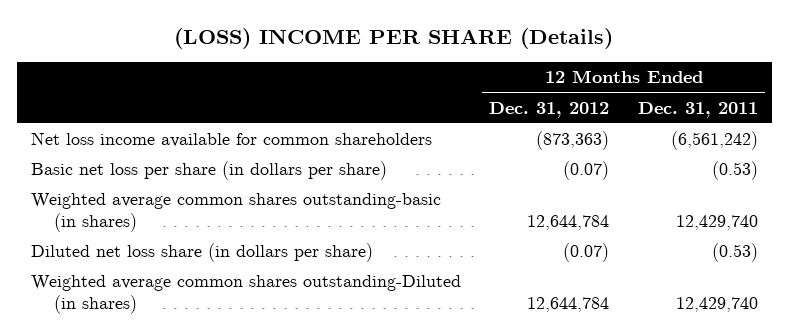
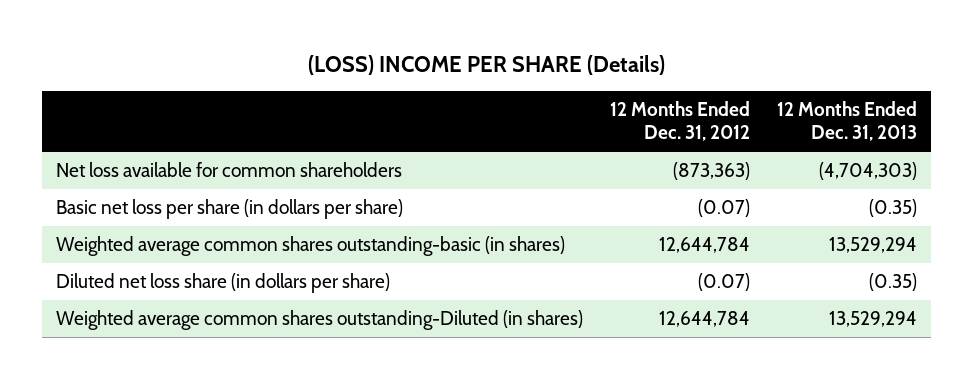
[637,101,758,118] Dec. 31, 2011 -> none
none -> [777,100,918,142] 12 Months Ended Dec. 31, 2013
[30,132,432,148] Net loss income available for common shareholders -> [55,162,402,178] Net loss available for common shareholders

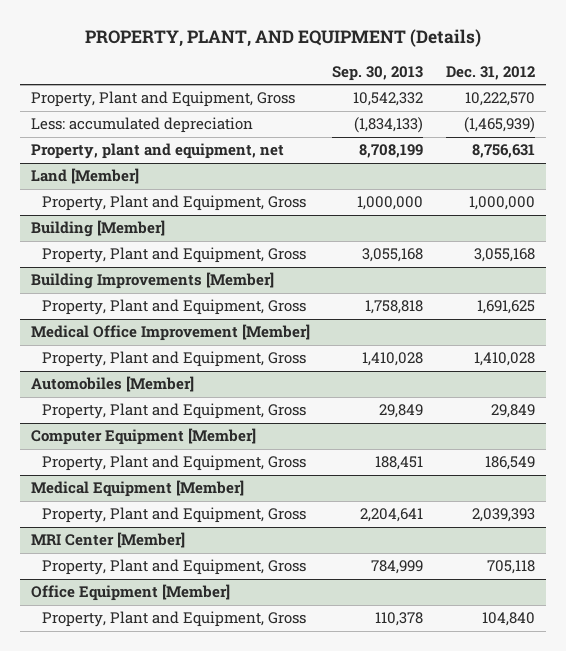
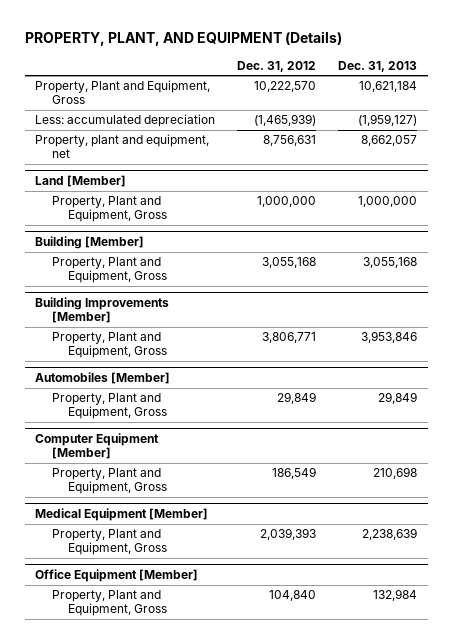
[332,65,424,81] Sep. 30, 2013 -> none
none -> [337,60,417,72] Dec. 31, 2013
[31,324,311,342] Medical Office Improvement [Member] -> none
[41,351,306,368] Property, Plant and Equipment, Gross -> none
[476,300,535,315] 1,691,625 -> [262,332,317,344] 3,806,771
[31,532,186,549] MRI Center [Member] -> none
[41,559,306,576] Property, Plant and Equipment, Gross -> none

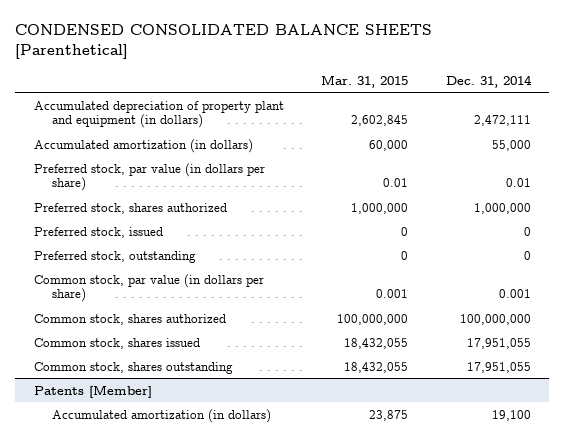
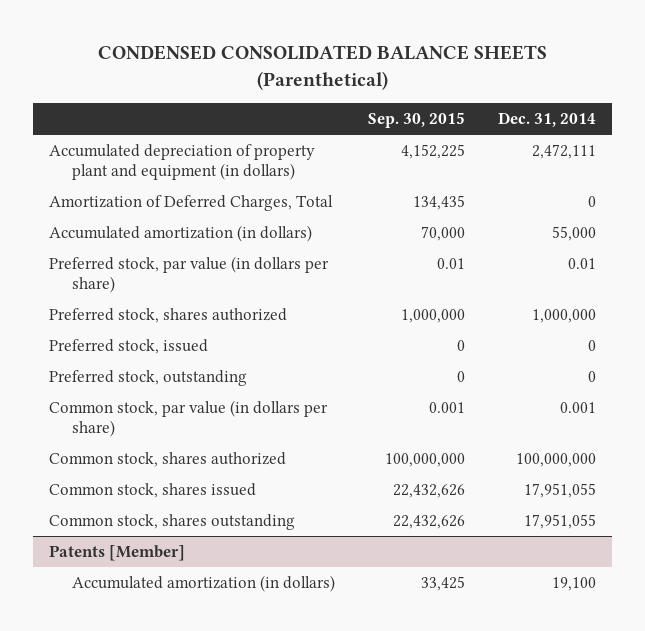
[15,24,433,60] CONDENSED CONSOLIDATED BALANCE SHEETS [Parenthetical] -> [97,45,547,90] CONDENSED CONSOLIDATED BALANCE SHEETS (Parenthetical)
[321,74,409,88] Mar. 31, 2015 -> none
none -> [368,112,466,129] Sep. 30, 2015
none -> [49,195,334,212] Amortization of Deferred Charges, Total

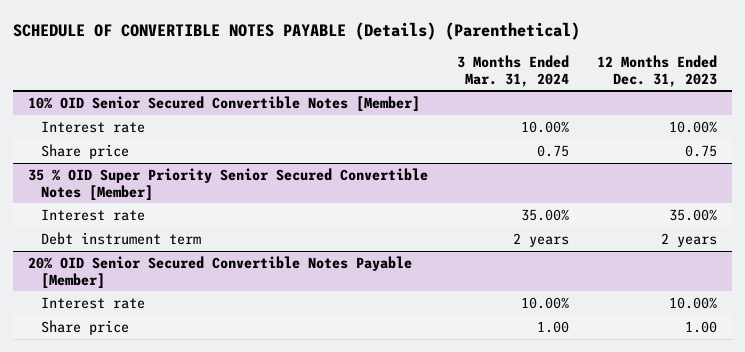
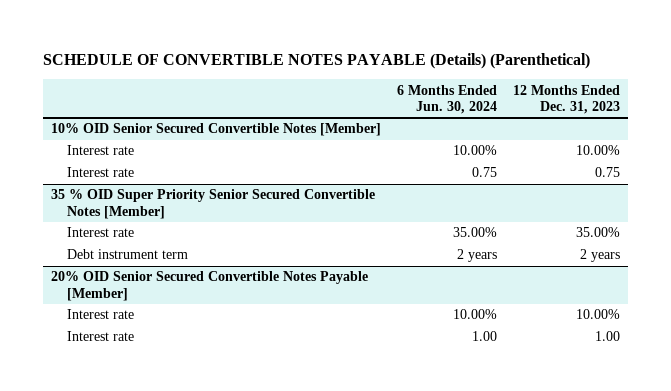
[456,54,569,87] 3 Months Ended Mar. 31, 2024 -> none
none -> [397,84,498,115] 6 Months Ended Jun. 30, 2024
[41,143,130,159] Share price -> [66,167,134,178] Interest rate
[41,319,130,335] Share price -> [66,331,134,342] Interest rate

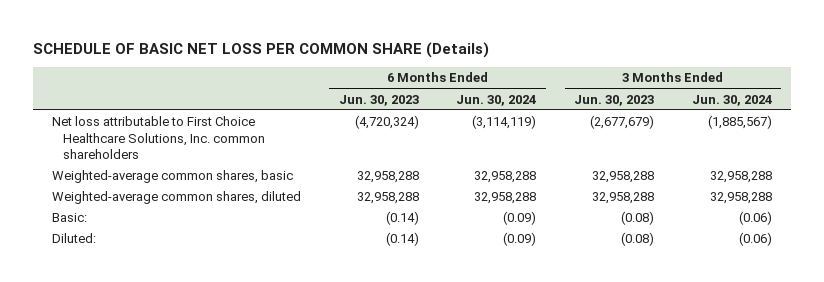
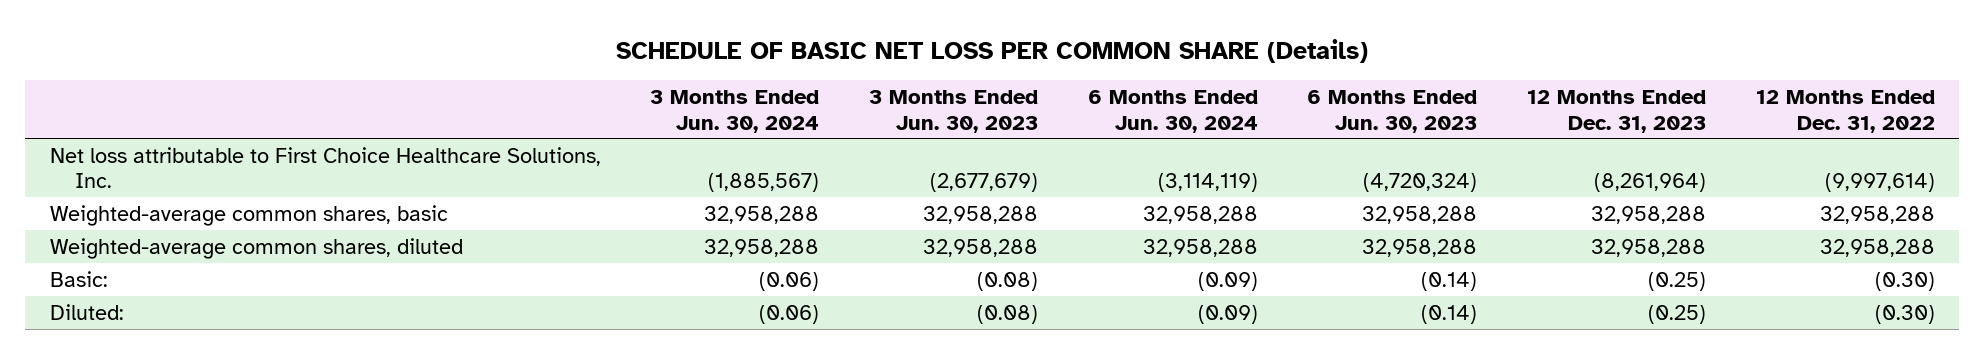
none -> [1526,90,1706,133] 12 Months Ended Dec. 31, 2023
none -> [1755,90,1935,133] 12 Months Ended Dec. 31, 2022
[52,116,266,159] Net loss attributable to First Choice Healthcare Solutions, Inc. common shareholders -> [49,146,601,189] Net loss attributable to First Choice Healthcare Solutions, Inc.

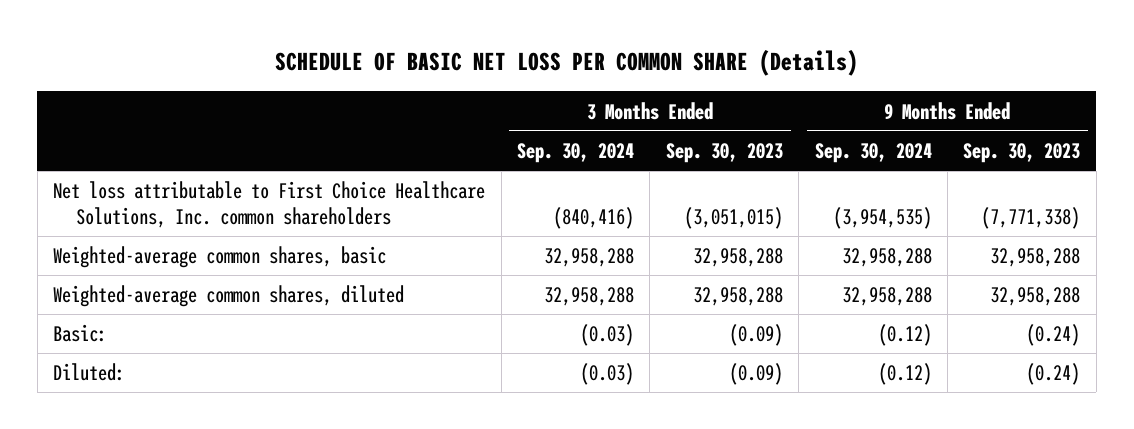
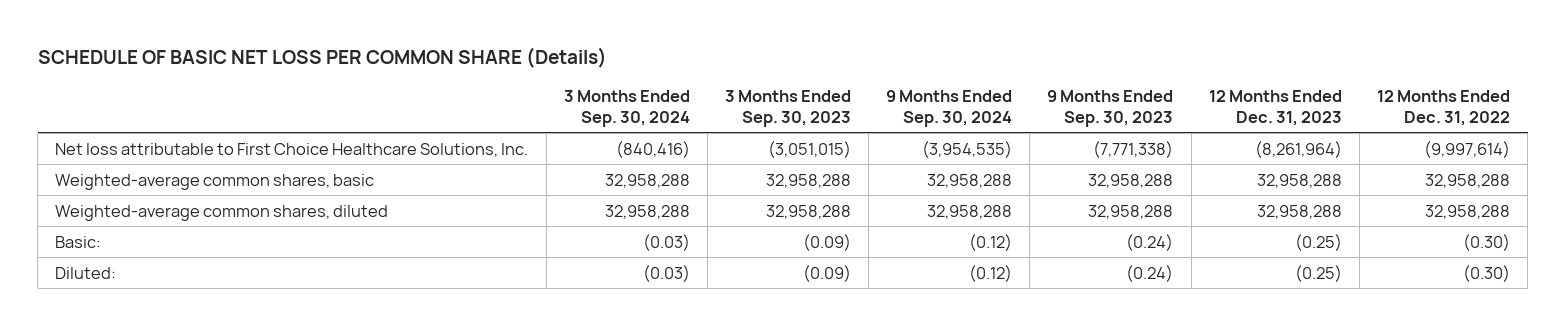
none -> [1208,90,1342,126] 12 Months Ended Dec. 31, 2023
none -> [1376,90,1510,126] 12 Months Ended Dec. 31, 2022
[53,181,486,228] Net loss attributable to First Choice Healthcare Solutions, Inc. common shareholders -> [55,142,529,157] Net loss attributable to First Choice Healthcare Solutions, Inc.

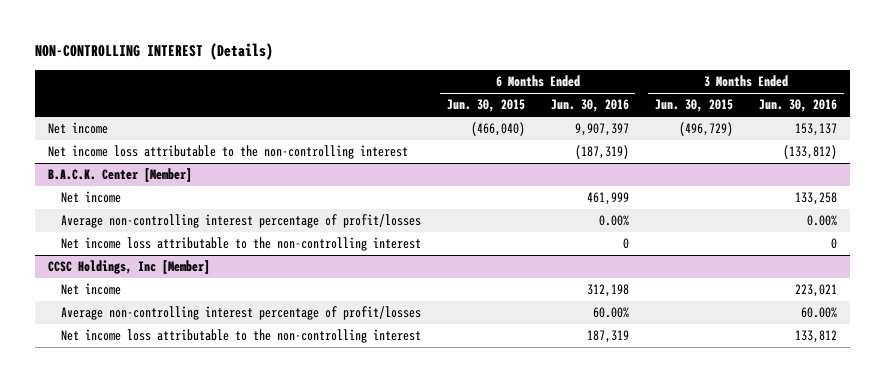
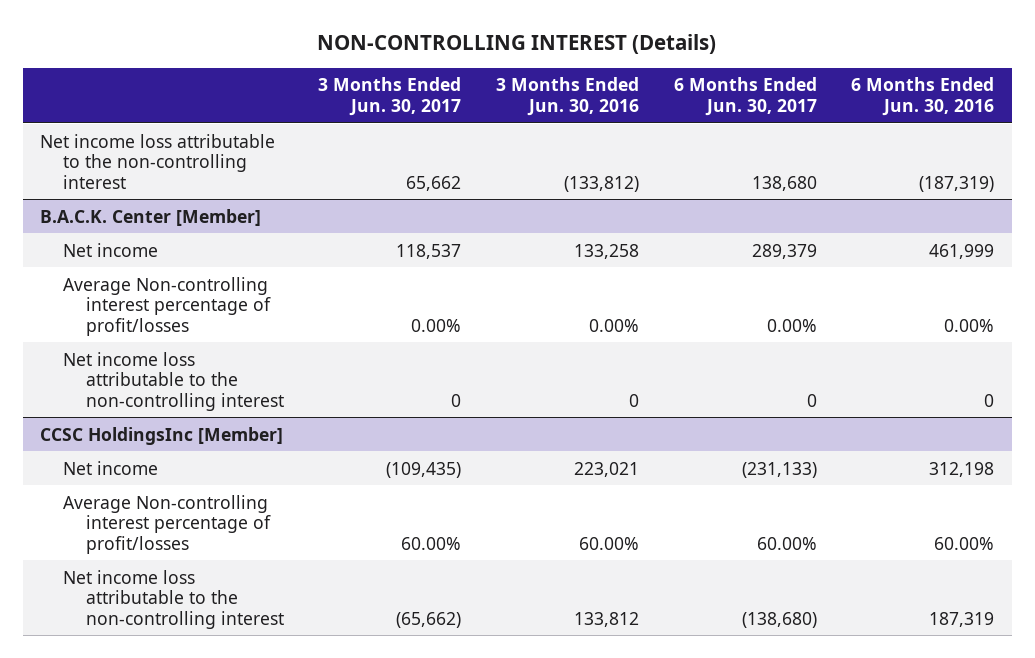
[446,99,525,113] Jun. 30, 2015 -> none
[654,99,733,113] Jun. 30, 2015 -> none
none -> [318,77,462,116] 3 Months Ended Jun. 30, 2017
none -> [673,77,817,116] 6 Months Ended Jun. 30, 2017
[48,122,109,135] Net income -> none
[60,214,421,229] Average non-controlling interest percentage of profit/losses -> [62,276,271,336] Average Non-controlling interest percentage of profit/losses
[48,260,211,275] CCSC Holdings, Inc [Member] -> [40,426,284,445] CCSC HoldingsInc [Member]
[60,306,421,321] Average non-controlling interest percentage of profit/losses -> [62,494,271,554] Average Non-controlling interest percentage of profit/losses

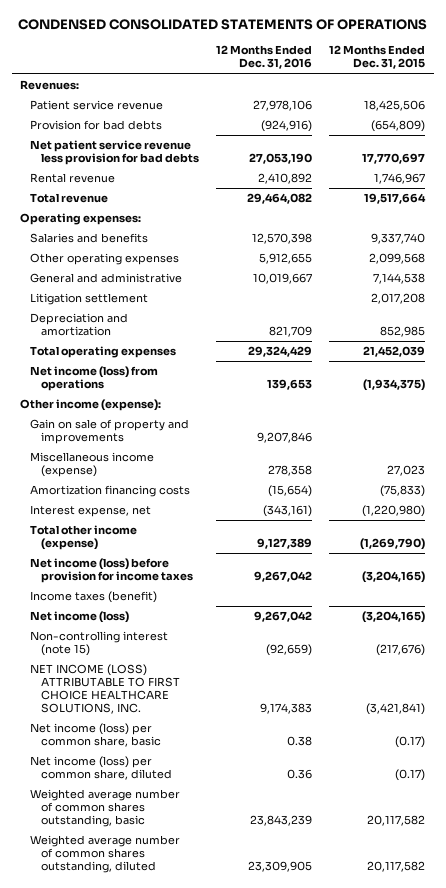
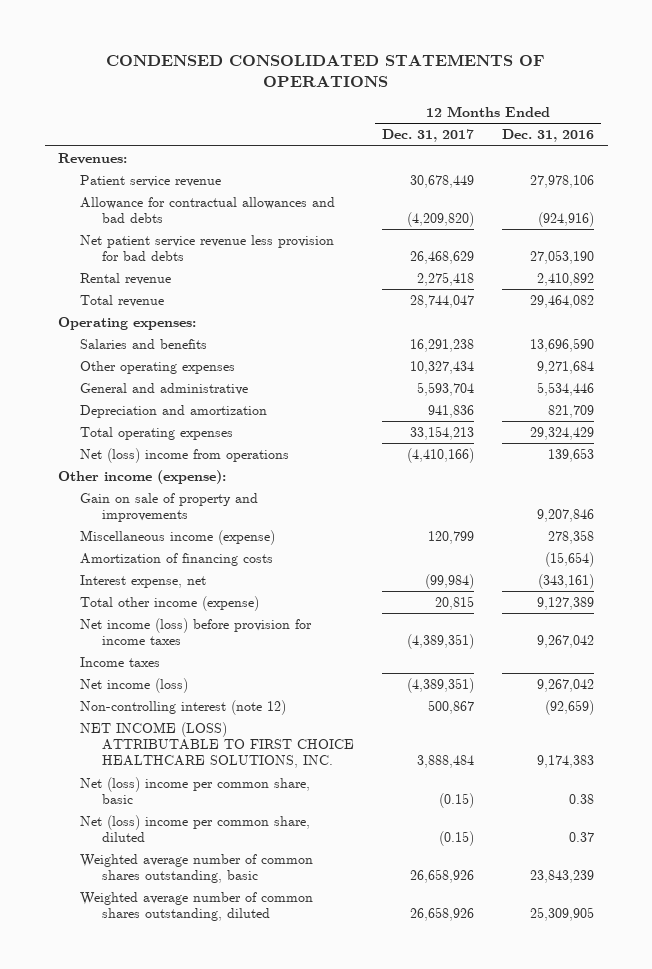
[329,45,426,70] 12 Months Ended Dec. 31, 2015 -> none
none -> [382,129,475,143] Dec. 31, 2017
[30,120,163,131] Provision for bad debts -> [80,196,336,224] Allowance for contractual allowances and bad debts
[30,293,149,306] Litigation settlement -> none
[252,233,313,245] 12,570,398 -> [529,337,594,352] 13,696,590
[259,253,313,265] 5,912,655 -> [536,360,594,374] 9,271,684
[253,273,313,285] 10,019,667 -> [536,381,594,396] 5,534,446
[30,366,159,392] Net income (loss) from operations -> [80,447,290,463] Net (loss) income from operations
[30,485,191,498] Amortization financing costs -> [80,552,274,566] Amortization of financing costs
[30,591,158,604] Income taxes (benefit) -> [80,656,161,667] Income taxes
[30,631,169,657] Non-controlling interest (note 15) -> [80,699,287,715] Non-controlling interest (note 12)
[30,723,161,748] Net income (loss) per common share, basic -> [80,776,311,805] Net (loss) income per common share, basic
[30,756,172,781] Net income (loss) per common share, diluted -> [80,814,311,843] Net (loss) income per common share, diluted
[287,769,313,780] 0.36 -> [568,832,594,843] 0.37
[248,861,313,873] 23,309,905 -> [529,907,594,922] 25,309,905

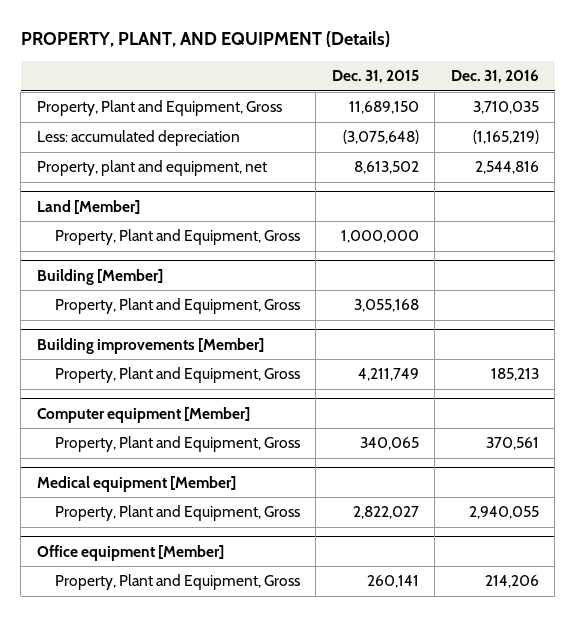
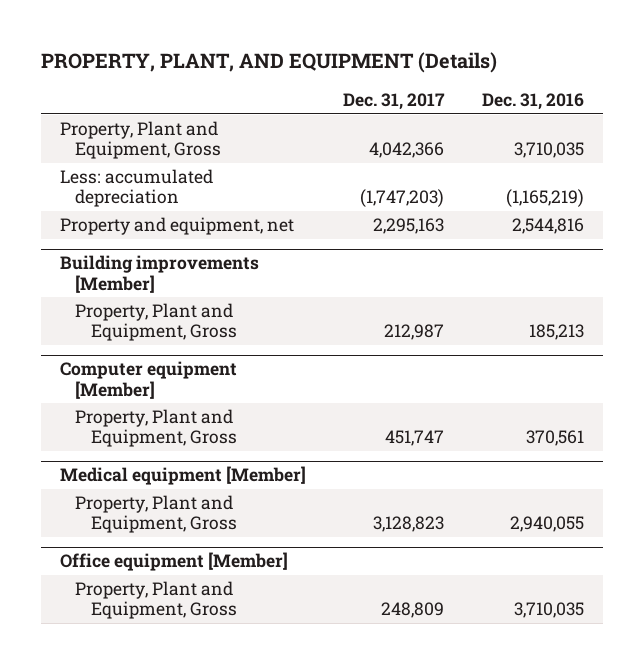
[331,70,419,84] Dec. 31, 2015 -> none
none -> [343,93,446,111] Dec. 31, 2017
[36,199,140,214] Land [Member] -> none
[54,229,300,246] Property, Plant and Equipment, Gross -> none
[36,268,163,285] Building [Member] -> none
[54,298,300,315] Property, Plant and Equipment, Gross -> none
[36,160,267,177] Property, plant and equipment, net -> [60,217,295,236] Property and equipment, net
[484,575,539,589] 214,206 -> [513,602,584,619] 3,710,035

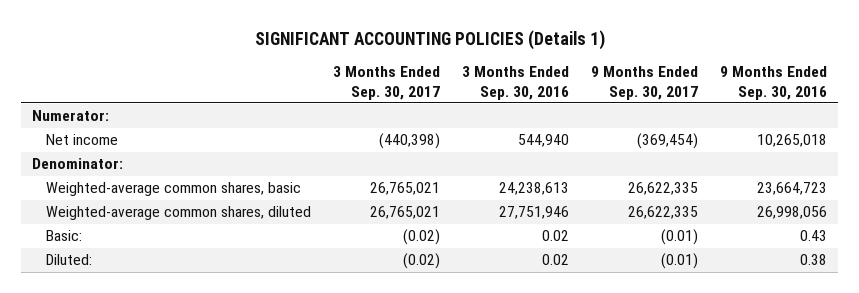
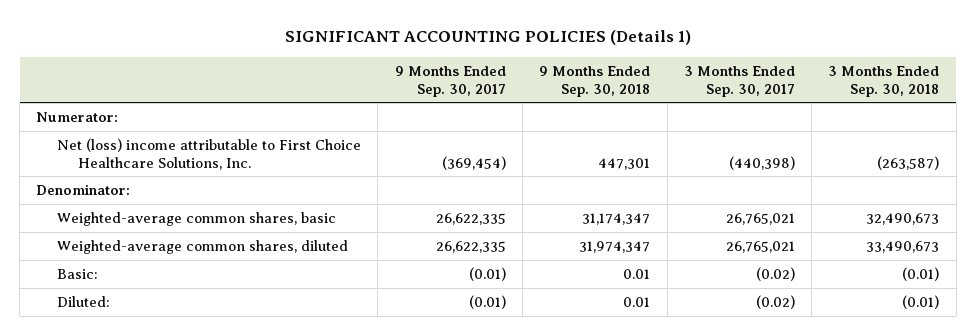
[462,66,570,100] 3 Months Ended Sep. 30, 2016 -> none
[719,66,827,100] 9 Months Ended Sep. 30, 2016 -> none
none -> [539,65,651,97] 9 Months Ended Sep. 30, 2018
none -> [828,65,940,97] 3 Months Ended Sep. 30, 2018
[46,134,119,146] Net income -> [56,137,361,170] Net (loss) income attributable to First Choice Healthcare Solutions, Inc.

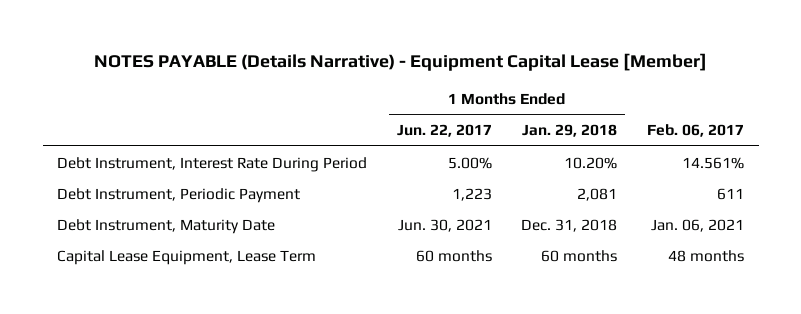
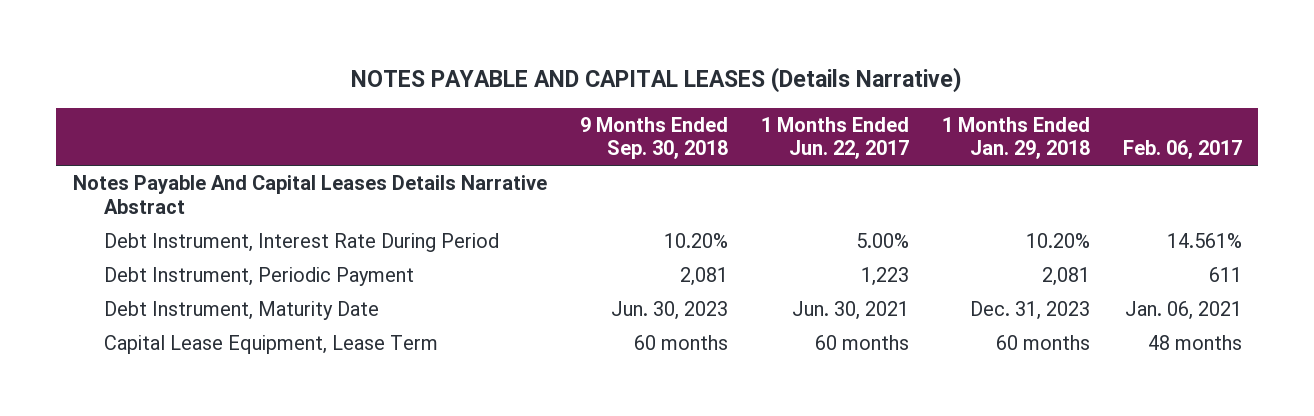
[93,53,707,72] NOTES PAYABLE (Details Narrative) - Equipment Capital Lease [Member] -> [351,67,963,94] NOTES PAYABLE AND CAPITAL LEASES (Details Narrative)
none -> [579,116,728,160] 9 Months Ended Sep. 30, 2018
none -> [72,175,547,214] Notes Payable And Capital Leases Details Narrative Abstract
[521,218,618,232] Dec. 31, 2018 -> [969,301,1090,321] Dec. 31, 2023

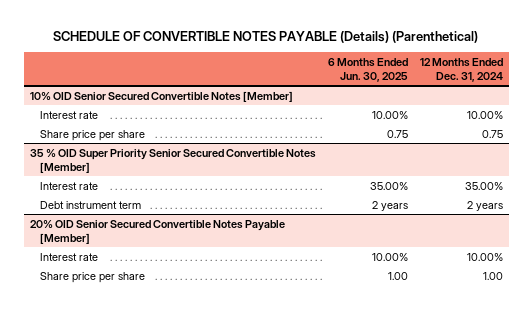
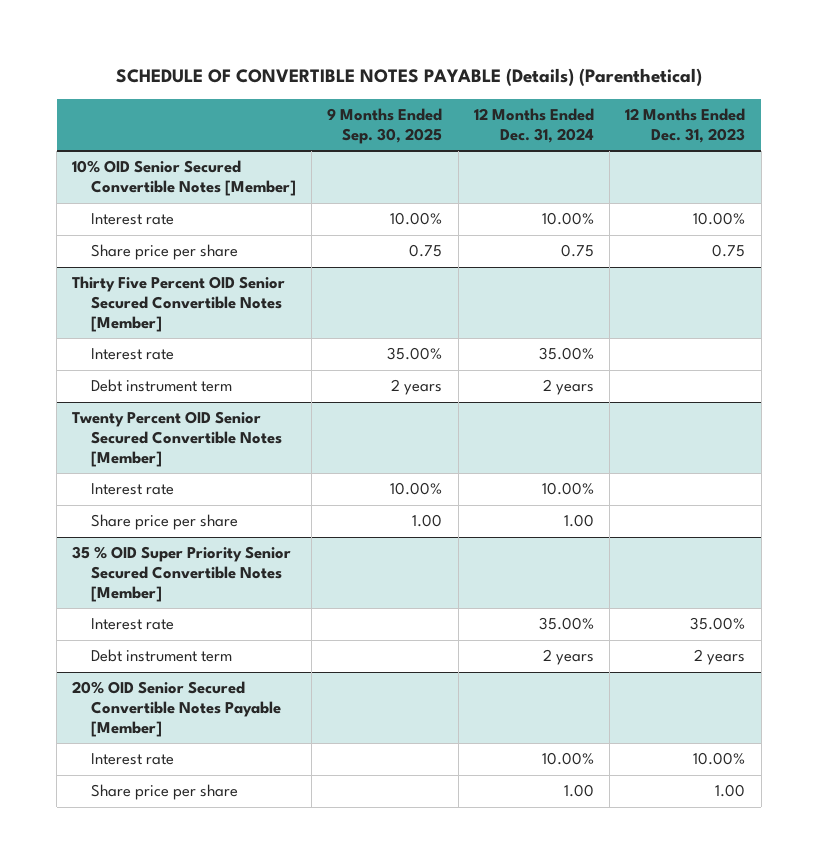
[327,57,408,82] 6 Months Ended Jun. 30, 2025 -> none
none -> [327,108,443,145] 9 Months Ended Sep. 30, 2025
none -> [625,108,746,144] 12 Months Ended Dec. 31, 2023
none -> [72,276,286,333] Thirty Five Percent OID Senior Secured Convertible Notes [Member]
none -> [90,348,174,361] Interest rate
none -> [90,379,232,393] Debt instrument term
none -> [72,411,282,468] Twenty Percent OID Senior Secured Convertible Notes [Member]
none -> [90,483,174,496] Interest rate
none -> [90,514,238,531] Share price per share

